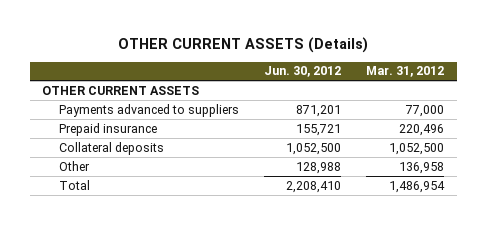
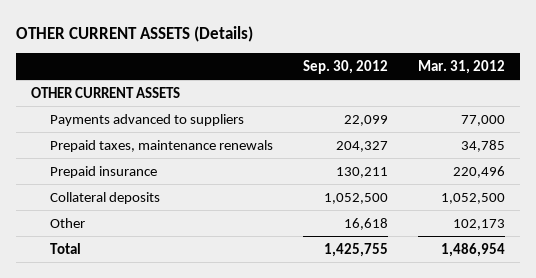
[264,66,342,78] Jun. 30, 2012 -> none
none -> [302,60,388,75] Sep. 30, 2012
none -> [49,139,273,152] Prepaid taxes, maintenance renewals
[399,161,445,174] 136,958 -> [453,218,506,230] 102,173

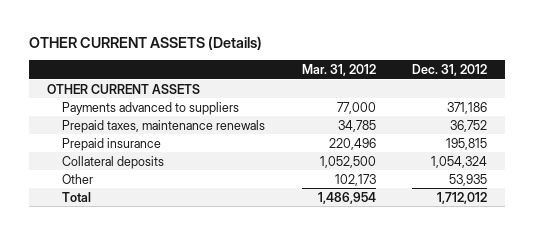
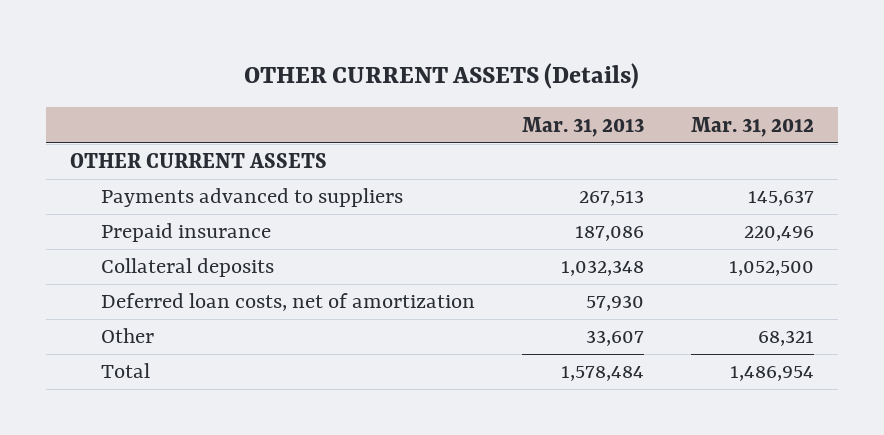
[412,64,488,77] Dec. 31, 2012 -> none
none -> [521,116,644,137] Mar. 31, 2013
[62,119,266,133] Prepaid taxes, maintenance renewals -> none
[336,101,376,114] 77,000 -> [748,190,815,207] 145,637
none -> [100,293,475,312] Deferred loan costs, net of amortization
[334,173,376,186] 102,173 -> [758,330,815,347] 68,321

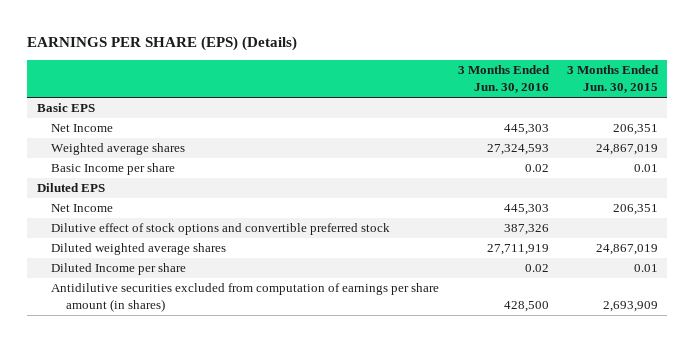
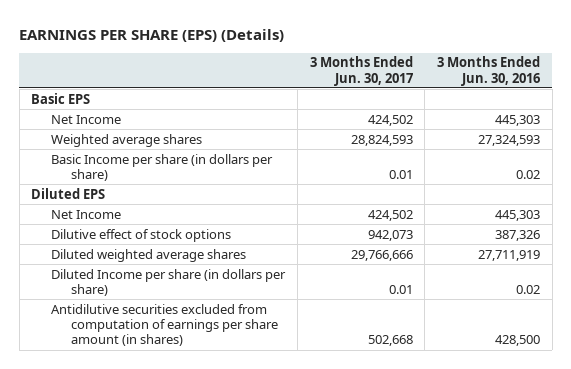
[567,65,660,94] 3 Months Ended Jun. 30, 2015 -> none
none -> [309,56,413,86] 3 Months Ended Jun. 30, 2017
[51,163,176,176] Basic Income per share -> [51,153,274,182] Basic Income per share (in dollars per share)
[51,223,391,236] Dilutive effect of stock options and convertible preferred stock -> [51,228,232,242] Dilutive effect of stock options
[51,263,187,276] Diluted Income per share -> [51,268,287,297] Diluted Income per share (in dollars per share)

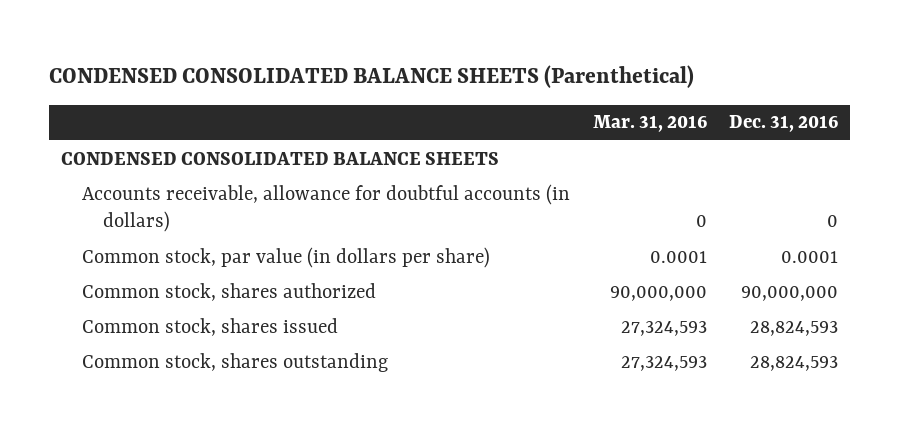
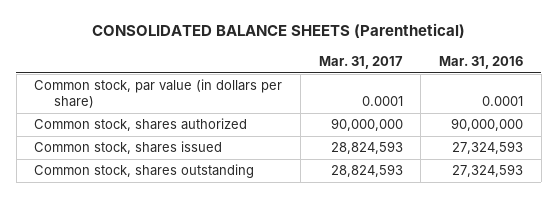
[49,64,695,88] CONDENSED CONSOLIDATED BALANCE SHEETS (Parenthetical) -> [91,23,465,39] CONSOLIDATED BALANCE SHEETS (Parenthetical)
[729,115,839,133] Dec. 31, 2016 -> none
none -> [318,55,403,69] Mar. 31, 2017
[60,151,499,165] CONDENSED CONSOLIDATED BALANCE SHEETS -> none
[82,183,571,233] Accounts receivable, allowance for doubtful accounts (in dollars) -> none

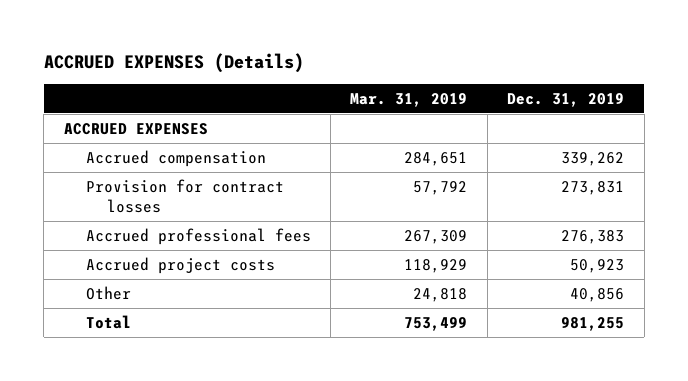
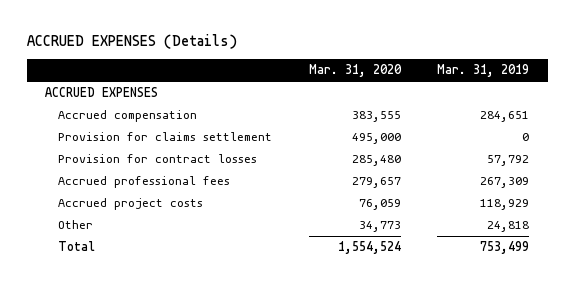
[507,92,625,107] Dec. 31, 2019 -> none
none -> [308,64,402,78] Mar. 31, 2020
none -> [58,132,273,142] Provision for claims settlement

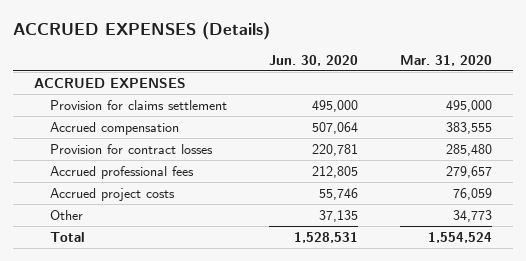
[437,64,530,78] Mar. 31, 2019 -> none
none -> [269,54,359,66] Jun. 30, 2020
[58,110,198,123] Accrued compensation -> [50,121,180,135] Accrued compensation

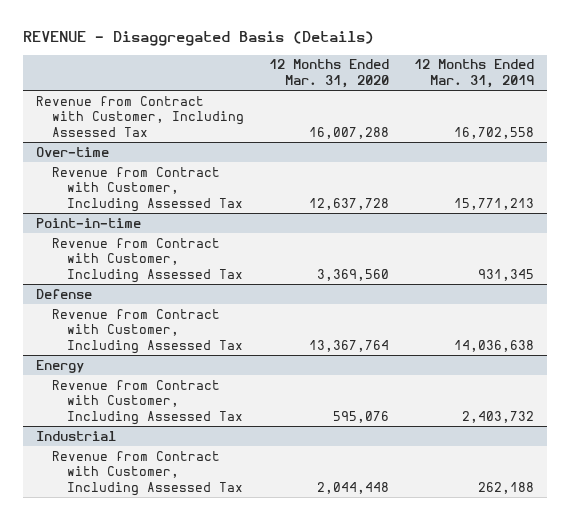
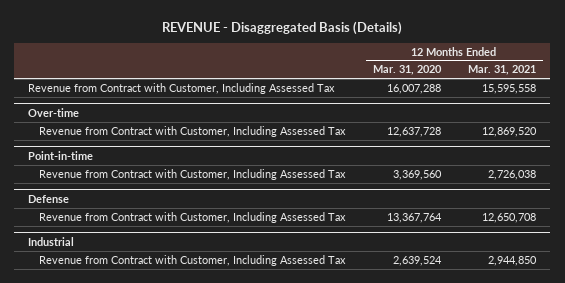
[413,59,534,88] 12 Months Ended Mar. 31, 2019 -> none
none -> [468,65,537,76] Mar. 31, 2021
[35,359,84,373] Energy -> none
[51,379,244,426] Revenue from Contract with Customer, Including Assessed Tax -> none
[316,482,389,495] 2,044,448 -> [392,255,442,266] 2,639,524

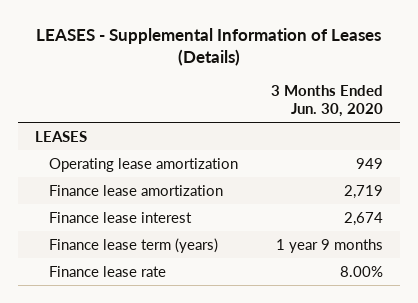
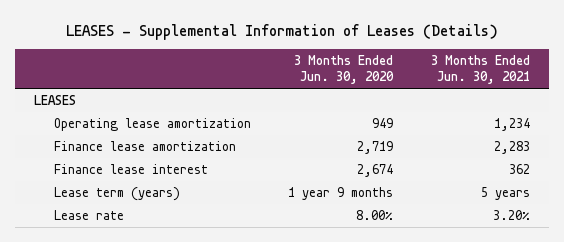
none -> [430,54,530,85] 3 Months Ended Jun. 30, 2021
[48,237,218,253] Finance lease term (years) -> [53,187,180,202] Lease term (years)
[48,265,166,277] Finance lease rate -> [53,210,124,221] Lease rate

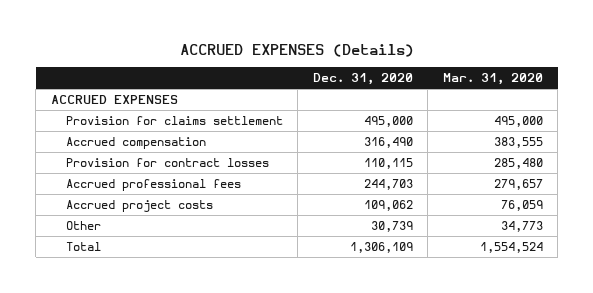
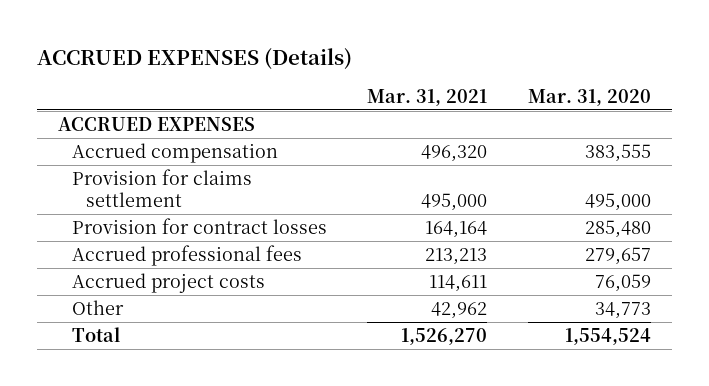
[312,73,413,86] Dec. 31, 2020 -> none
none -> [367,88,488,106] Mar. 31, 2021
[66,116,284,126] Provision for claims settlement -> [71,169,252,208] Provision for claims settlement

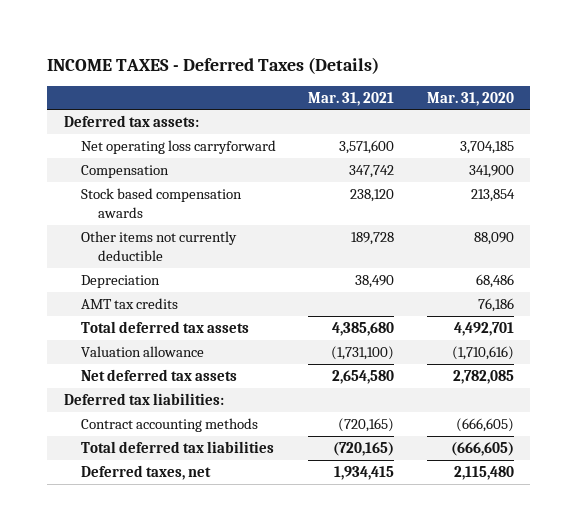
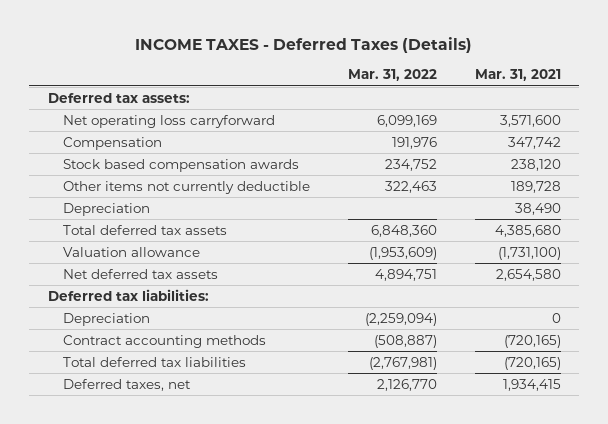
[426,91,514,106] Mar. 31, 2020 -> none
none -> [347,69,437,82] Mar. 31, 2022
[80,297,178,309] AMT tax credits -> none
none -> [62,312,150,326] Depreciation

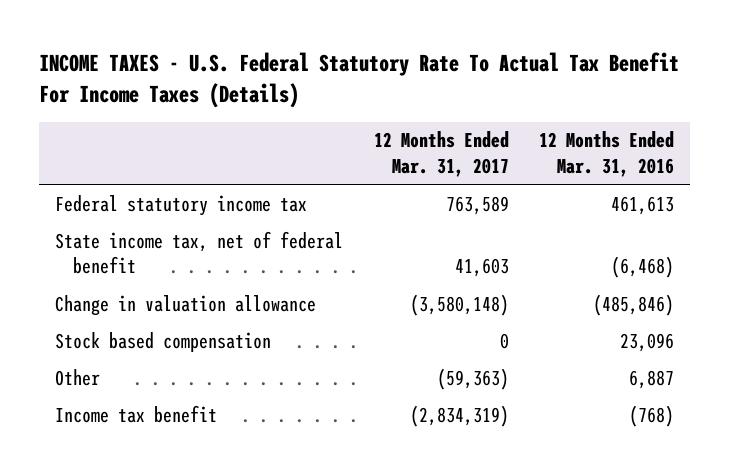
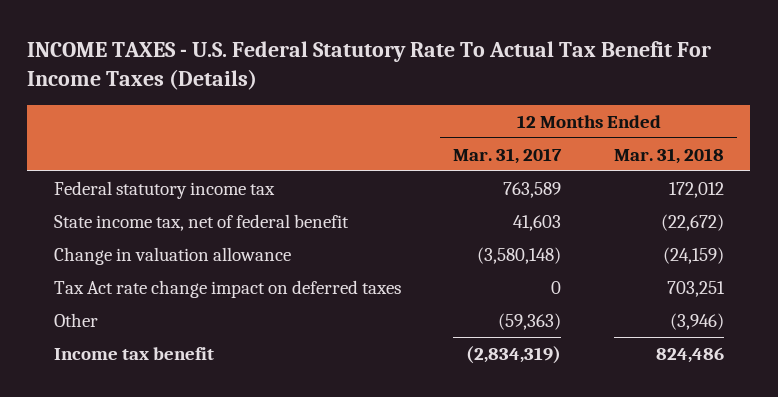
[539,131,675,177] 12 Months Ended Mar. 31, 2016 -> none
none -> [614,147,725,164] Mar. 31, 2018
[54,331,271,352] Stock based compensation -> none
none -> [53,279,401,298] Tax Act rate change impact on deferred taxes

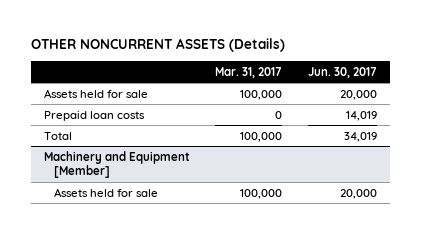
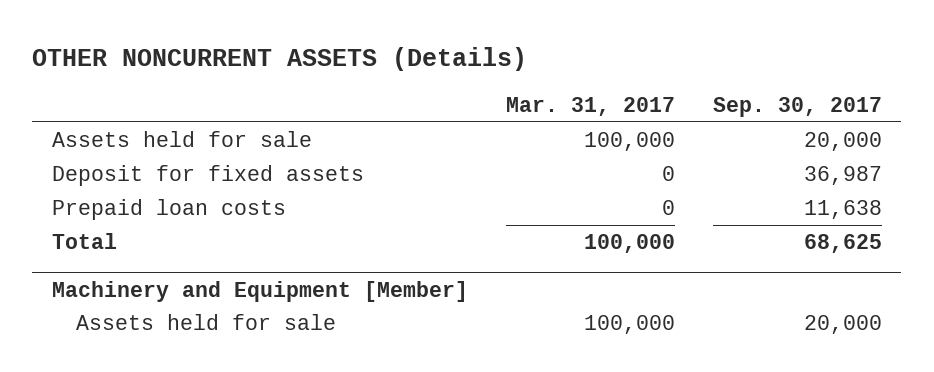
[308,66,378,78] Jun. 30, 2017 -> none
none -> [713,97,883,118] Sep. 30, 2017
none -> [51,165,364,187] Deposit for fixed assets

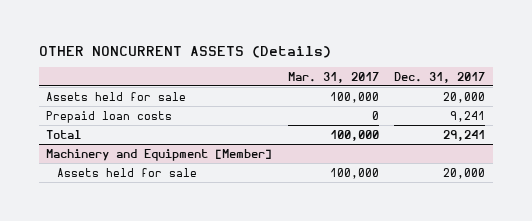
[713,97,883,118] Sep. 30, 2017 -> none
none -> [394,71,486,83] Dec. 31, 2017
[51,165,364,187] Deposit for fixed assets -> none

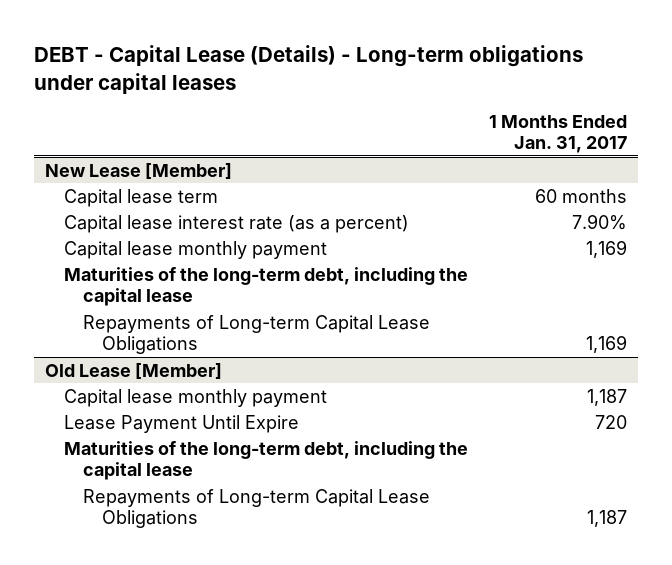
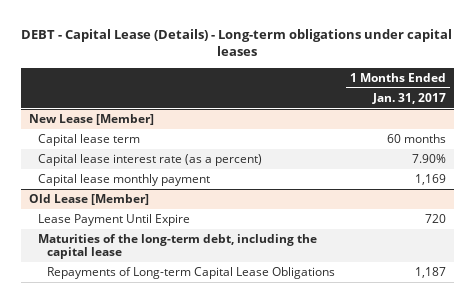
[64,266,469,307] Maturities of the long-term debt, including the capital lease -> none
[83,314,431,355] Repayments of Long-term Capital Lease Obligations -> none
[64,388,328,407] Capital lease monthly payment -> none

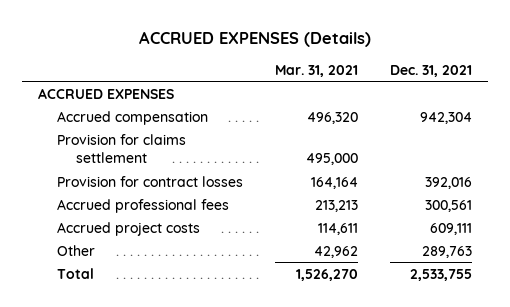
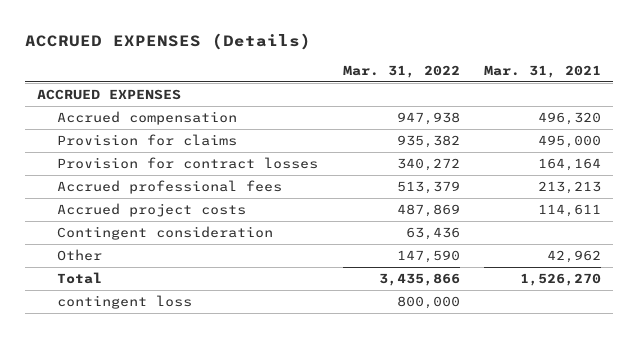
[390,64,473,77] Dec. 31, 2021 -> none
none -> [342,64,460,78] Mar. 31, 2022
[56,133,186,163] Provision for claims settlement -> [57,133,238,146] Provision for claims
none -> [57,225,274,240] Contingent consideration
none -> [57,294,193,309] contingent loss

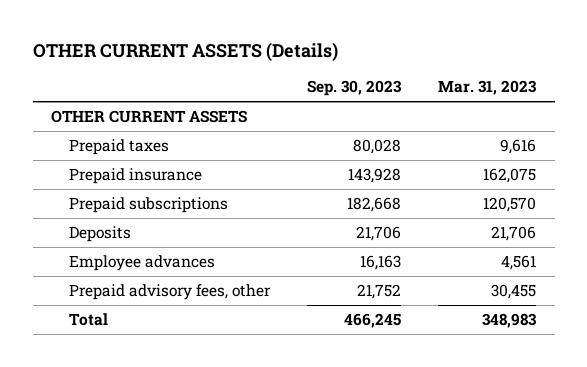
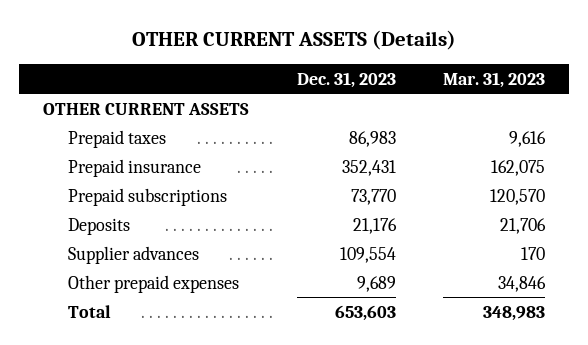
[307,80,403,97] Sep. 30, 2023 -> none
none -> [296,71,396,88] Dec. 31, 2023
[69,255,216,272] Employee advances -> none
[69,284,272,301] Prepaid advisory fees, other -> none
none -> [68,245,200,264] Supplier advances
none -> [68,274,240,293] Other prepaid expenses

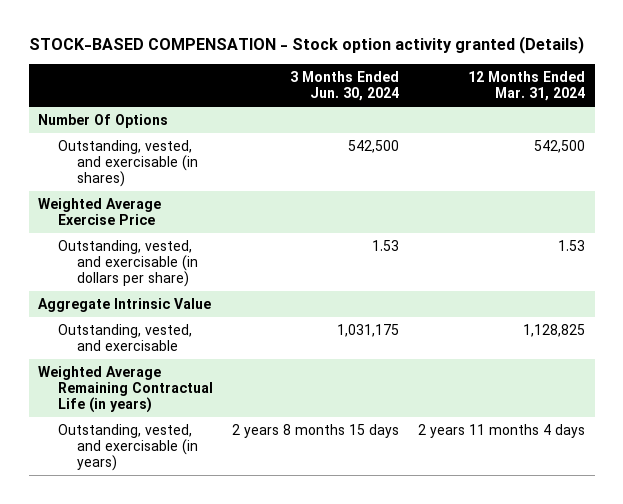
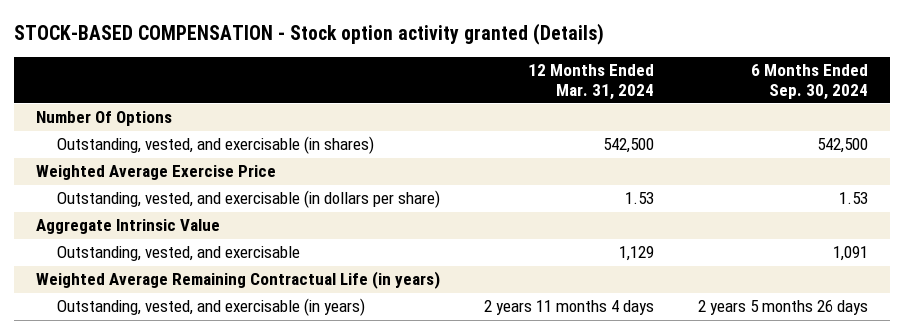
[289,70,399,102] 3 Months Ended Jun. 30, 2024 -> none
none -> [750,64,868,100] 6 Months Ended Sep. 30, 2024
[522,323,585,337] 1,128,825 -> [618,246,654,262] 1,129

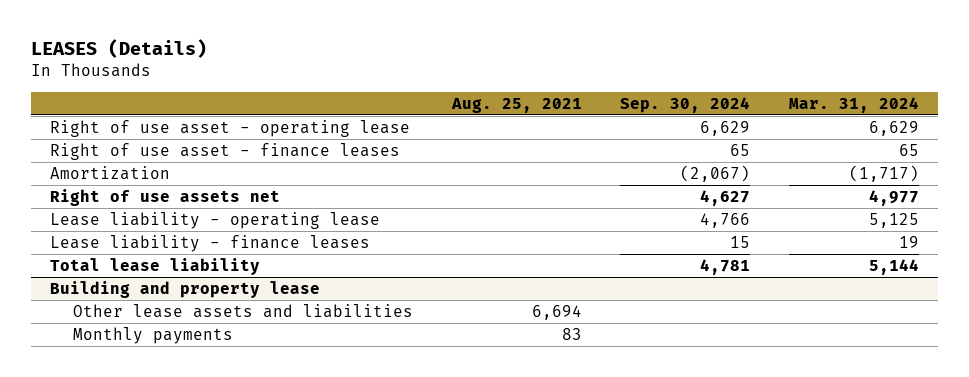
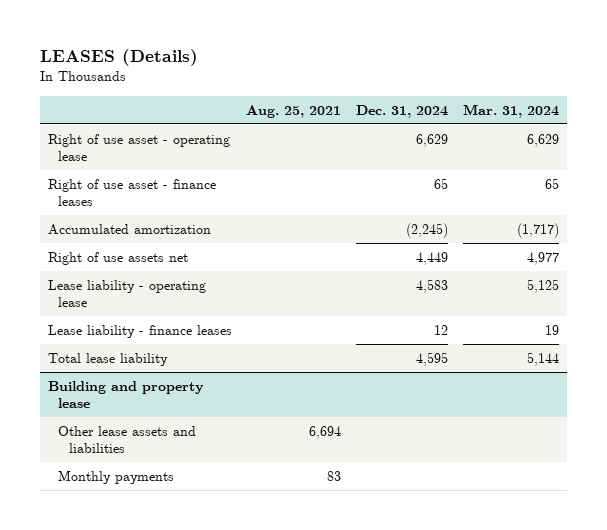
[620,97,751,114] Sep. 30, 2024 -> none
none -> [356,104,449,118] Dec. 31, 2024
[50,165,171,180] Amortization -> [47,223,211,235] Accumulated amortization

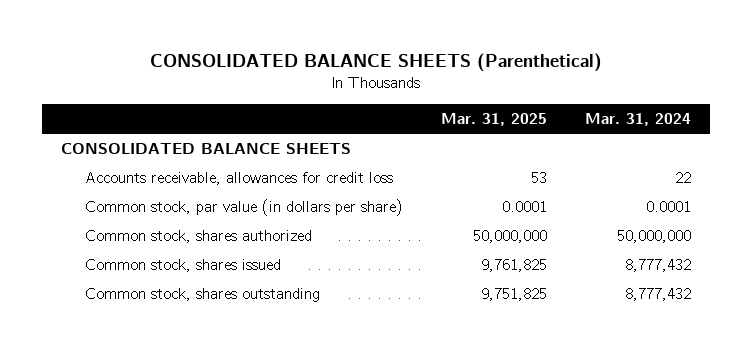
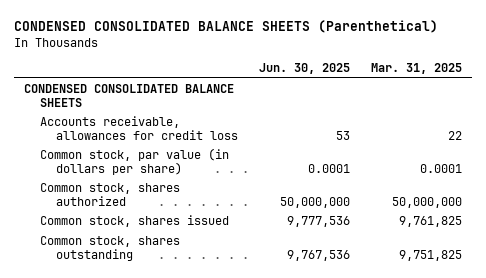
[150,52,603,72] CONSOLIDATED BALANCE SHEETS (Parenthetical) -> [13,20,438,34] CONDENSED CONSOLIDATED BALANCE SHEETS (Parenthetical)
[585,112,692,126] Mar. 31, 2024 -> none
none -> [259,62,351,74] Jun. 30, 2025
[61,143,352,155] CONSOLIDATED BALANCE SHEETS -> [24,83,235,107] CONDENSED CONSOLIDATED BALANCE SHEETS
[531,172,548,184] 53 -> [447,130,462,140] 22

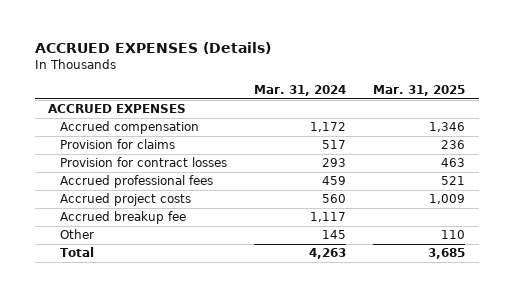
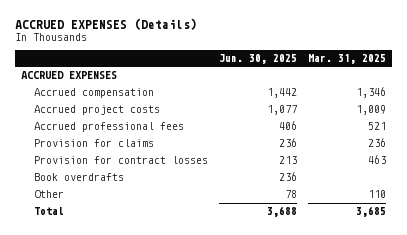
[254,85,347,97] Mar. 31, 2024 -> none
none -> [218,53,297,64] Jun. 30, 2025
[60,193,192,207] Accrued project costs -> [33,105,160,116] Accrued project costs
[60,175,214,189] Accrued professional fees -> [33,122,184,133] Accrued professional fees
[60,211,187,225] Accrued breakup fee -> none
none -> [33,173,124,182] Book overdrafts

